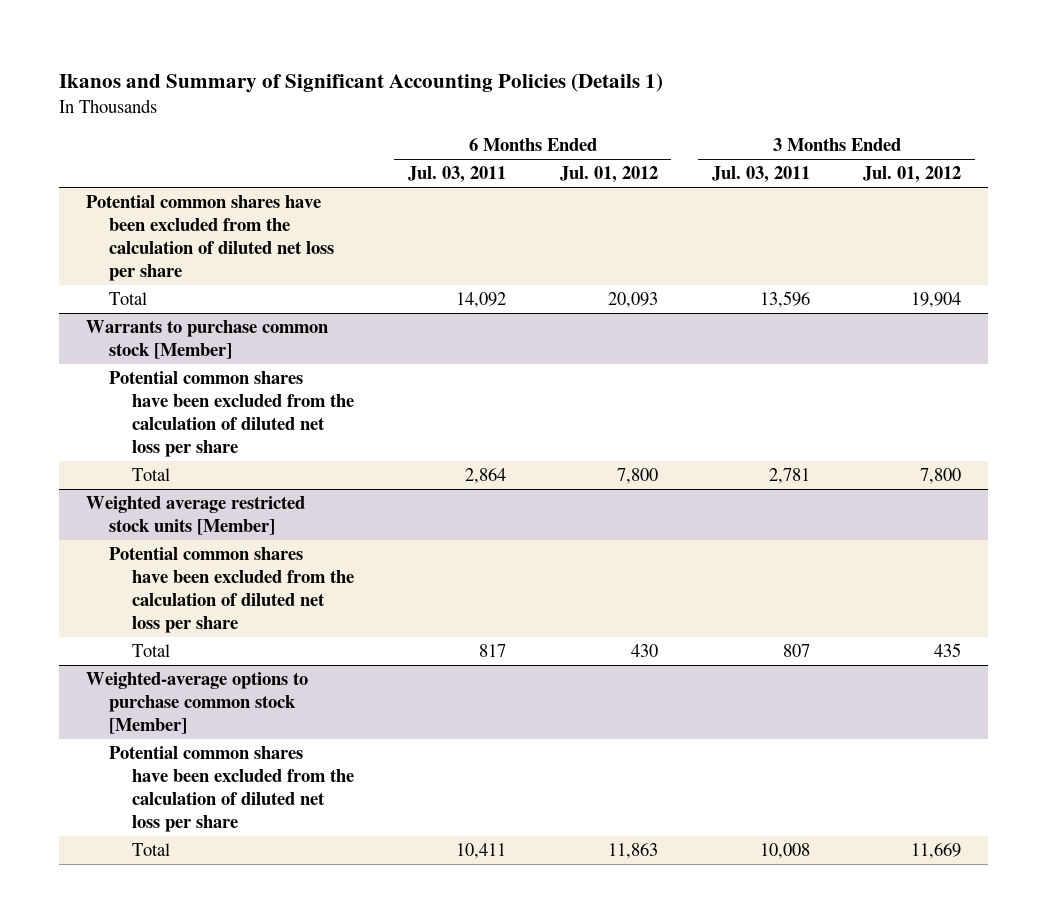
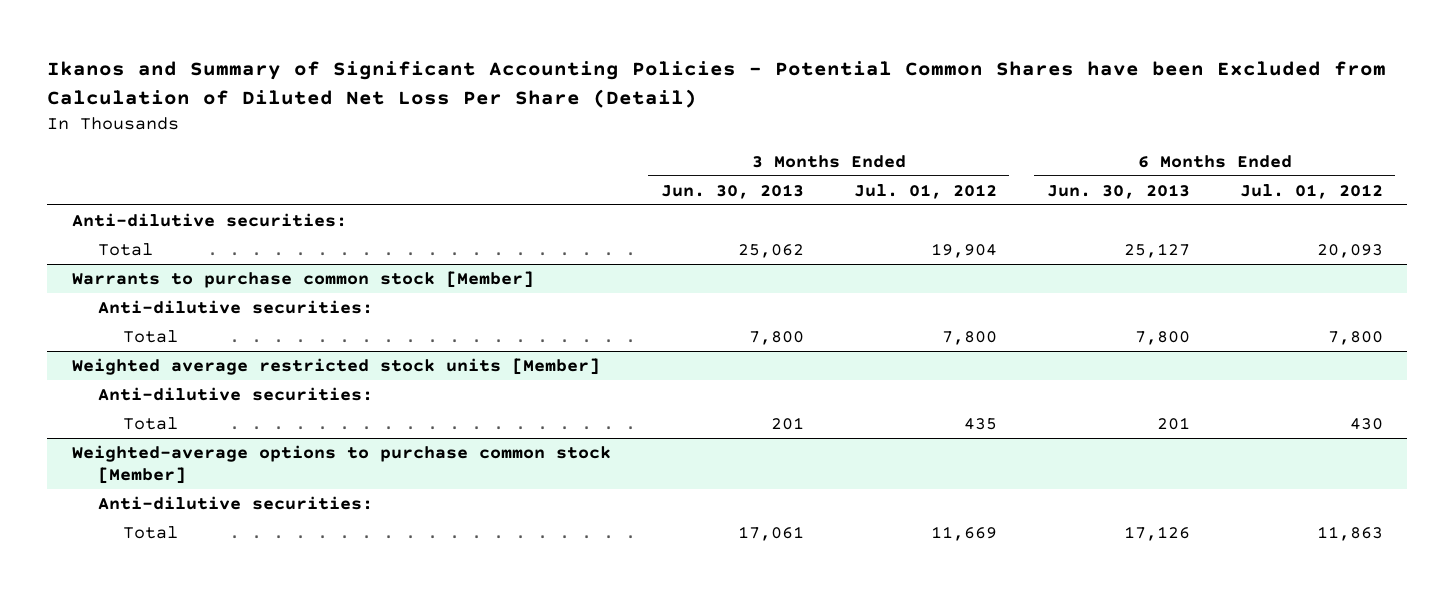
[59,72,664,93] Ikanos and Summary of Significant Accounting Policies (Details 1) -> [46,61,1386,108] Ikanos and Summary of Significant Accounting Policies - Potential Common Shares have been Excluded from Calculation of Diluted Net Loss Per Share (Detail)
[407,166,506,184] Jul. 03, 2011 -> none
[711,166,810,184] Jul. 03, 2011 -> none
none -> [660,183,804,199] Jun. 30, 2013
none -> [1046,183,1190,199] Jun. 30, 2013
[86,195,335,282] Potential common shares have been excluded from the calculation of diluted net loss per share -> [71,212,347,227] Anti-dilutive securities:
[109,371,354,458] Potential common shares have been excluded from the calculation of diluted net loss per share -> [97,299,373,314] Anti-dilutive securities:
[109,547,354,634] Potential common shares have been excluded from the calculation of diluted net loss per share -> [97,386,373,401] Anti-dilutive securities:
[109,746,354,833] Potential common shares have been excluded from the calculation of diluted net loss per share -> [97,495,373,510] Anti-dilutive securities:

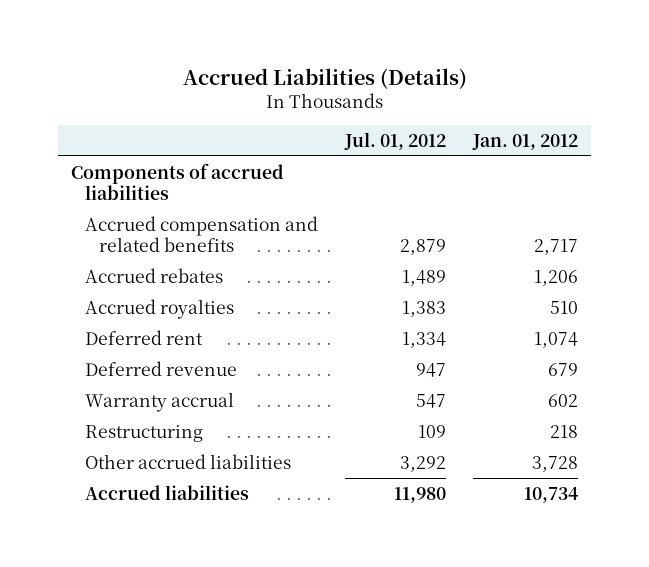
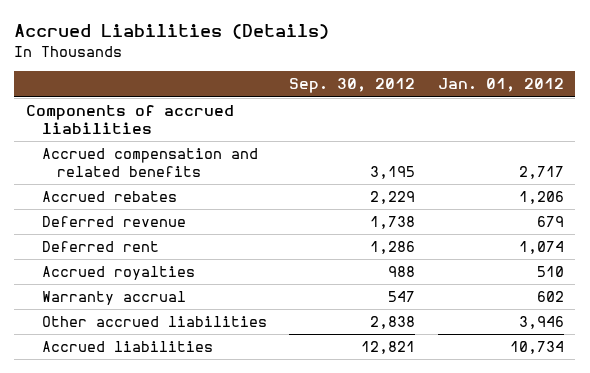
[344,131,447,150] Jul. 01, 2012 -> none
none -> [289,78,416,94] Sep. 30, 2012
[85,329,204,345] Deferred rent -> [41,241,159,253] Deferred rent
[85,298,235,319] Accrued royalties -> [41,266,195,281] Accrued royalties
[85,424,204,442] Restructuring -> none
[531,455,578,472] 3,728 -> [519,316,565,330] 3,946

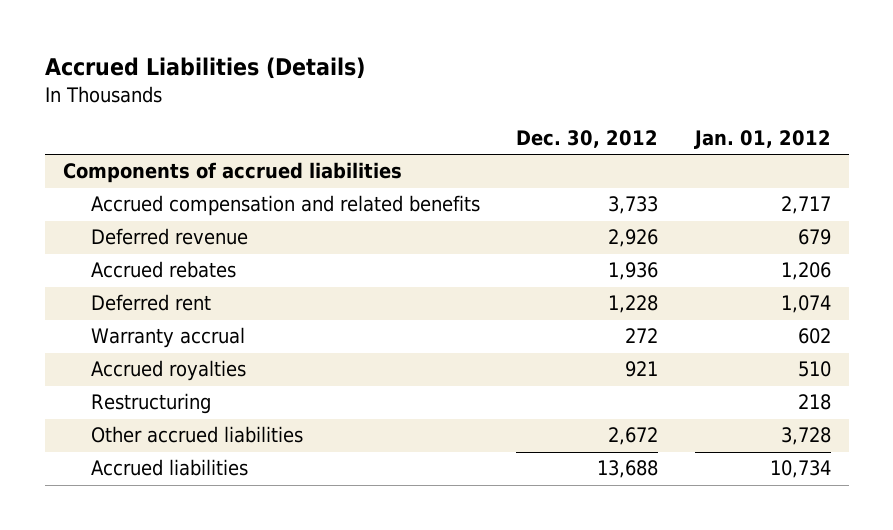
[289,78,416,94] Sep. 30, 2012 -> none
none -> [516,130,659,149] Dec. 30, 2012
[41,191,177,203] Accrued rebates -> [91,261,237,279] Accrued rebates
[41,266,195,281] Accrued royalties -> [91,360,247,382] Accrued royalties
none -> [91,393,212,415] Restructuring
[519,316,565,330] 3,946 -> [780,427,831,446] 3,728

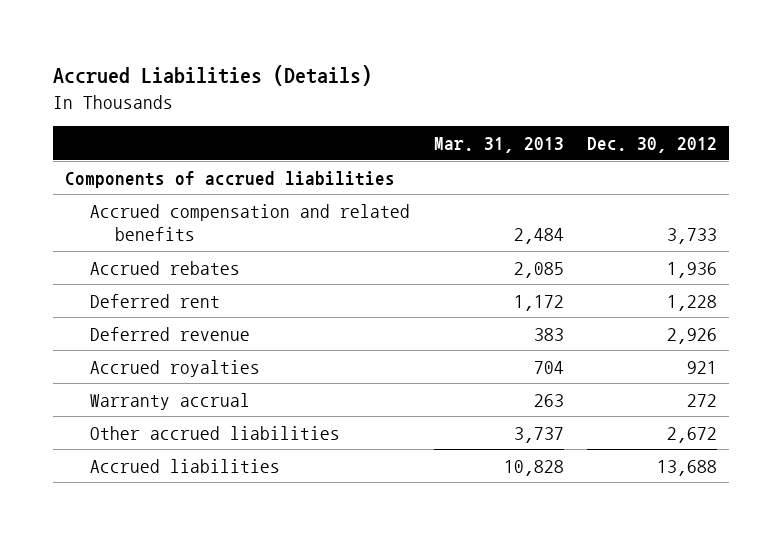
[693,130,831,150] Jan. 01, 2012 -> none
none -> [433,136,564,153] Mar. 31, 2013
[91,228,249,246] Deferred revenue -> [90,326,251,341] Deferred revenue
[91,393,212,415] Restructuring -> none
[91,327,246,349] Warranty accrual -> [90,392,251,410] Warranty accrual

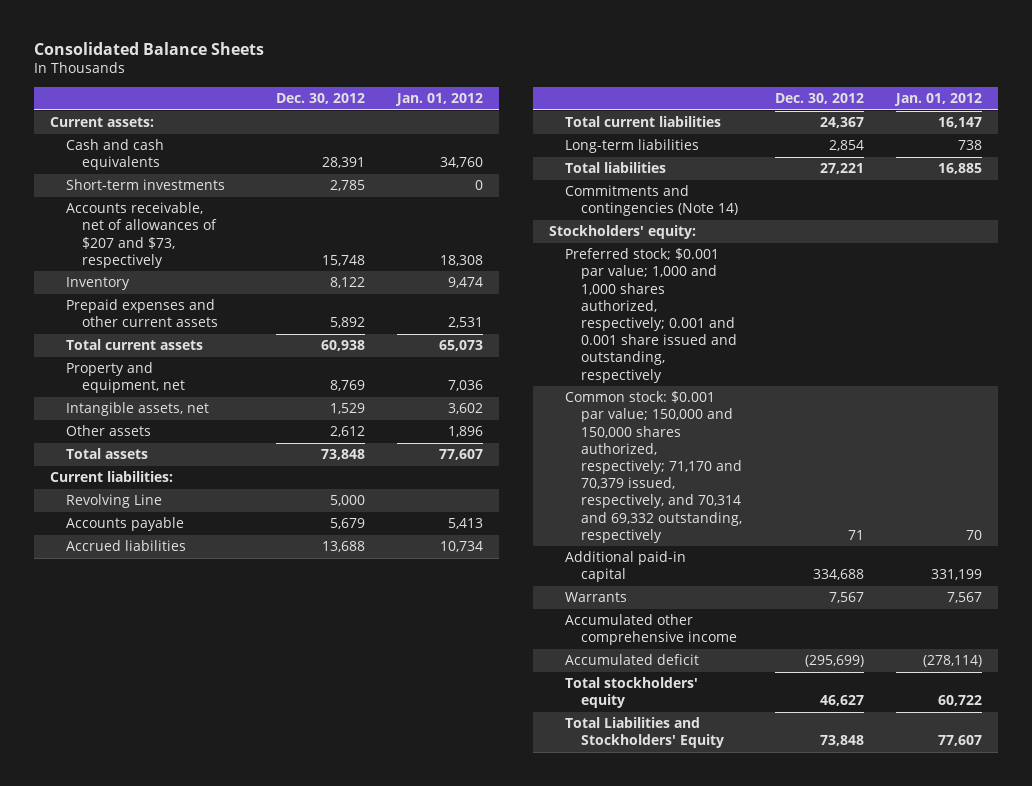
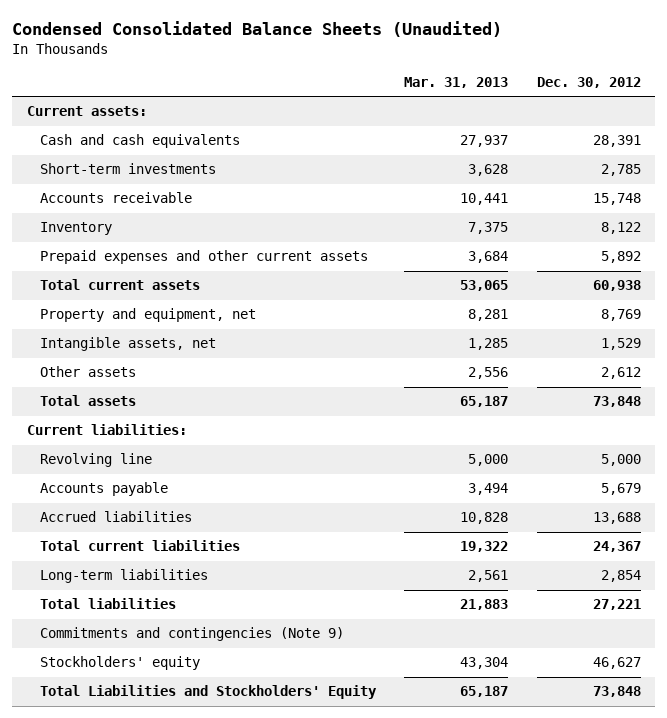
[34,42,265,56] Consolidated Balance Sheets -> [12,20,503,37] Condensed Consolidated Balance Sheets (Unaudited)
[395,93,484,107] Jan. 01, 2012 -> none
none -> [404,77,509,89] Mar. 31, 2013
[66,202,218,268] Accounts receivable, net of allowances of $207 and $73, respectively -> [40,192,193,204] Accounts receivable
[66,494,163,509] Revolving Line -> [40,453,153,468] Revolving line
[549,225,697,240] Stockholders' equity: -> none
[565,248,738,383] Preferred stock; $0.001 par value; 1,000 and 1,000 shares authorized, respectively; 0.001 and 0.001 share issued and outstanding, respectively -> none
[565,391,743,543] Common stock: $0.001 par value; 150,000 and 150,000 shares authorized, respectively; 71,170 and 70,379 issued, respectively, and 70,314 and 69,332 outstanding, respectively -> none
[565,551,687,583] Additional paid-in capital -> none
[565,592,628,603] Warrants -> none
[565,614,738,646] Accumulated other comprehensive income -> none
[565,654,700,666] Accumulated deficit -> none
[565,185,739,217] Commitments and contingencies (Note 14) -> [40,627,345,642] Commitments and contingencies (Note 9)
[565,677,699,709] Total stockholders' equity -> [40,656,201,671] Stockholders' equity

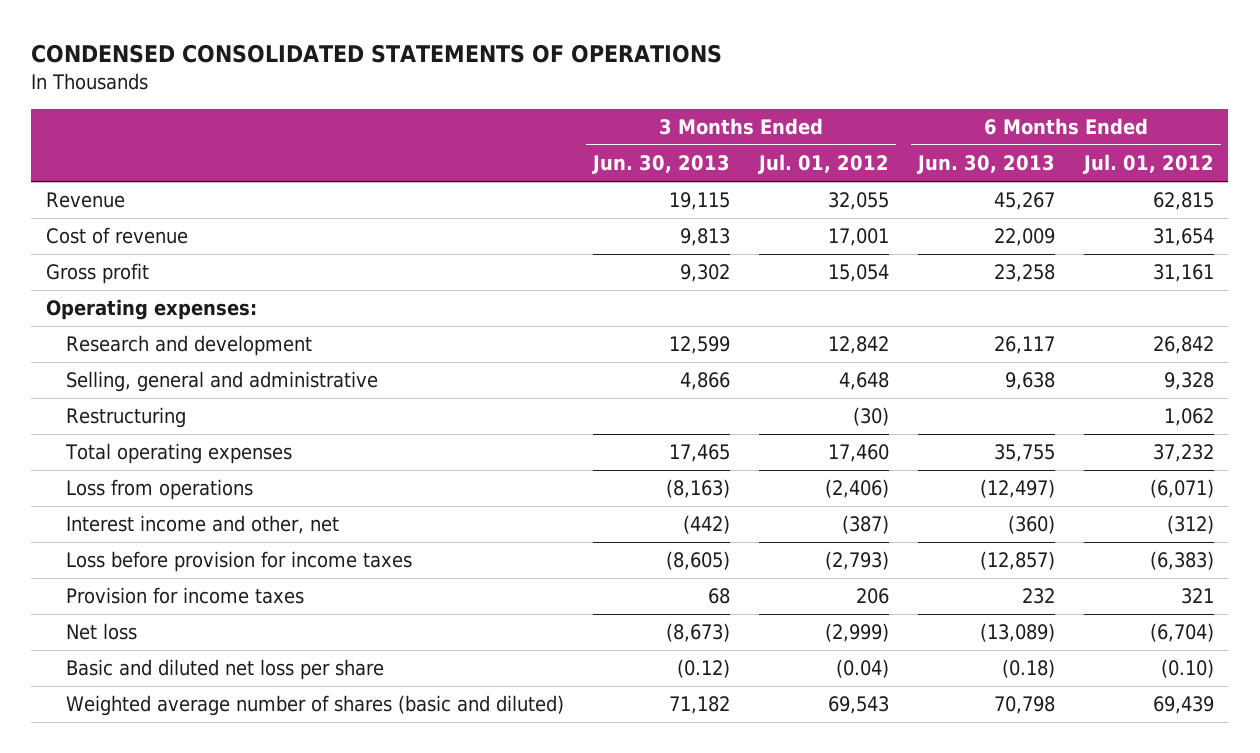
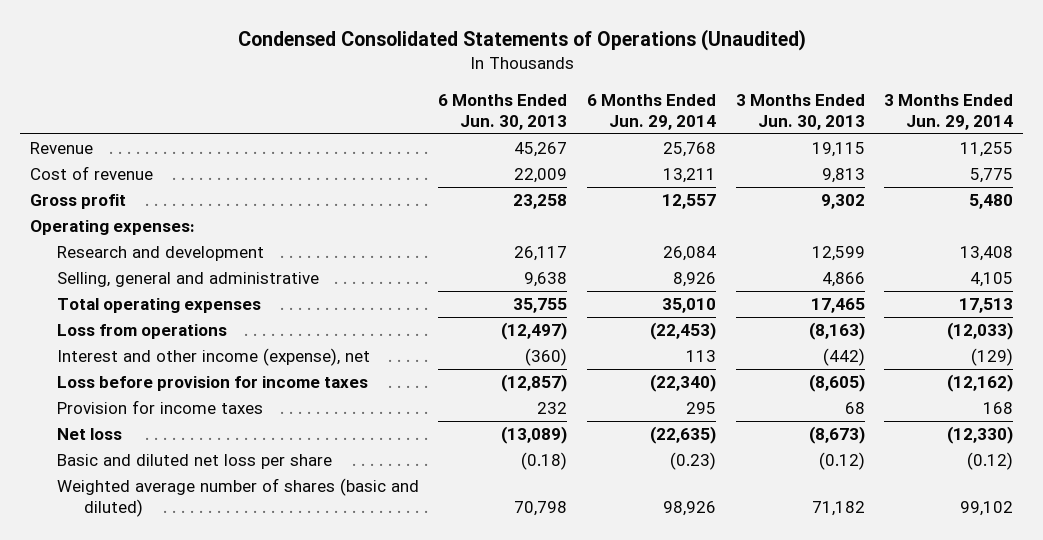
[31,44,723,64] CONDENSED CONSOLIDATED STATEMENTS OF OPERATIONS -> [237,29,806,52] Condensed Consolidated Statements of Operations (Unaudited)
[757,154,889,175] Jul. 01, 2012 -> none
[1082,154,1214,175] Jul. 01, 2012 -> none
none -> [587,93,717,130] 6 Months Ended Jun. 29, 2014
none -> [884,93,1014,130] 3 Months Ended Jun. 29, 2014
[66,407,187,429] Restructuring -> none
[66,515,340,535] Interest income and other, net -> [56,348,370,367] Interest and other income (expense), net

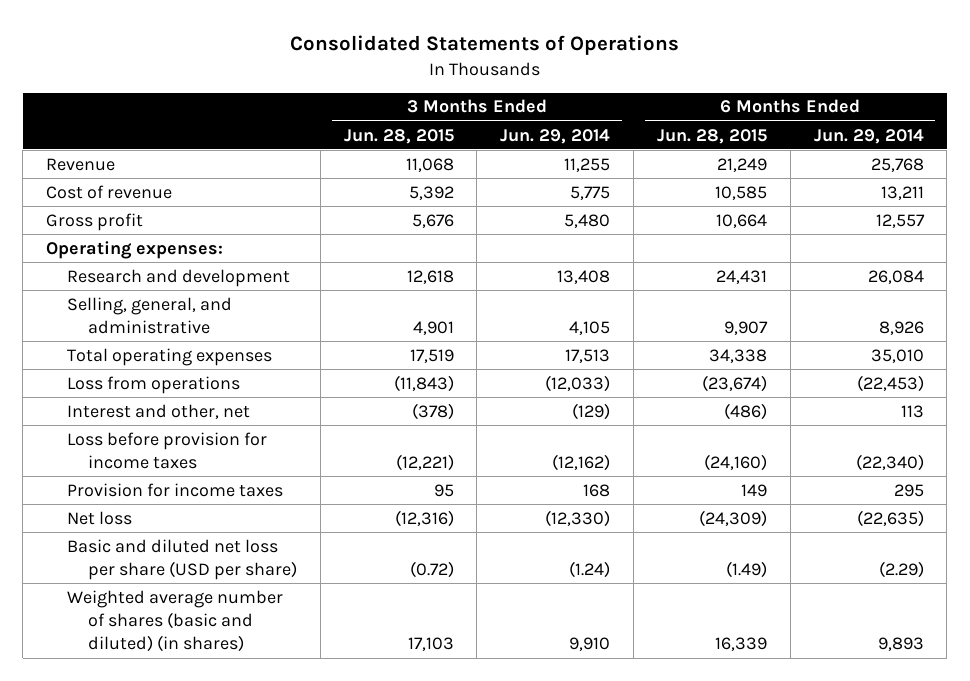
[237,29,806,52] Condensed Consolidated Statements of Operations (Unaudited) -> [289,35,679,56] Consolidated Statements of Operations
[438,93,568,130] 6 Months Ended Jun. 30, 2013 -> none
[735,93,865,130] 3 Months Ended Jun. 30, 2013 -> none
none -> [343,128,454,144] Jun. 28, 2015
none -> [656,128,767,144] Jun. 28, 2015
[56,272,319,288] Selling, general and administrative -> [66,296,232,335] Selling, general, and administrative
[56,348,370,367] Interest and other income (expense), net -> [66,403,250,419] Interest and other, net
[56,454,332,470] Basic and diluted net loss per share -> [66,538,297,581] Basic and diluted net loss per share (USD per share)
[670,452,717,471] (0.23) -> [878,561,924,579] (2.29)
[967,452,1014,471] (0.12) -> [569,561,611,579] (1.24)
[56,478,419,518] Weighted average number of shares (basic and diluted) -> [66,589,283,653] Weighted average number of shares (basic and diluted) (in shares)
[663,501,717,517] 98,926 -> [877,637,924,652] 9,893
[960,501,1014,517] 99,102 -> [569,637,611,652] 9,910

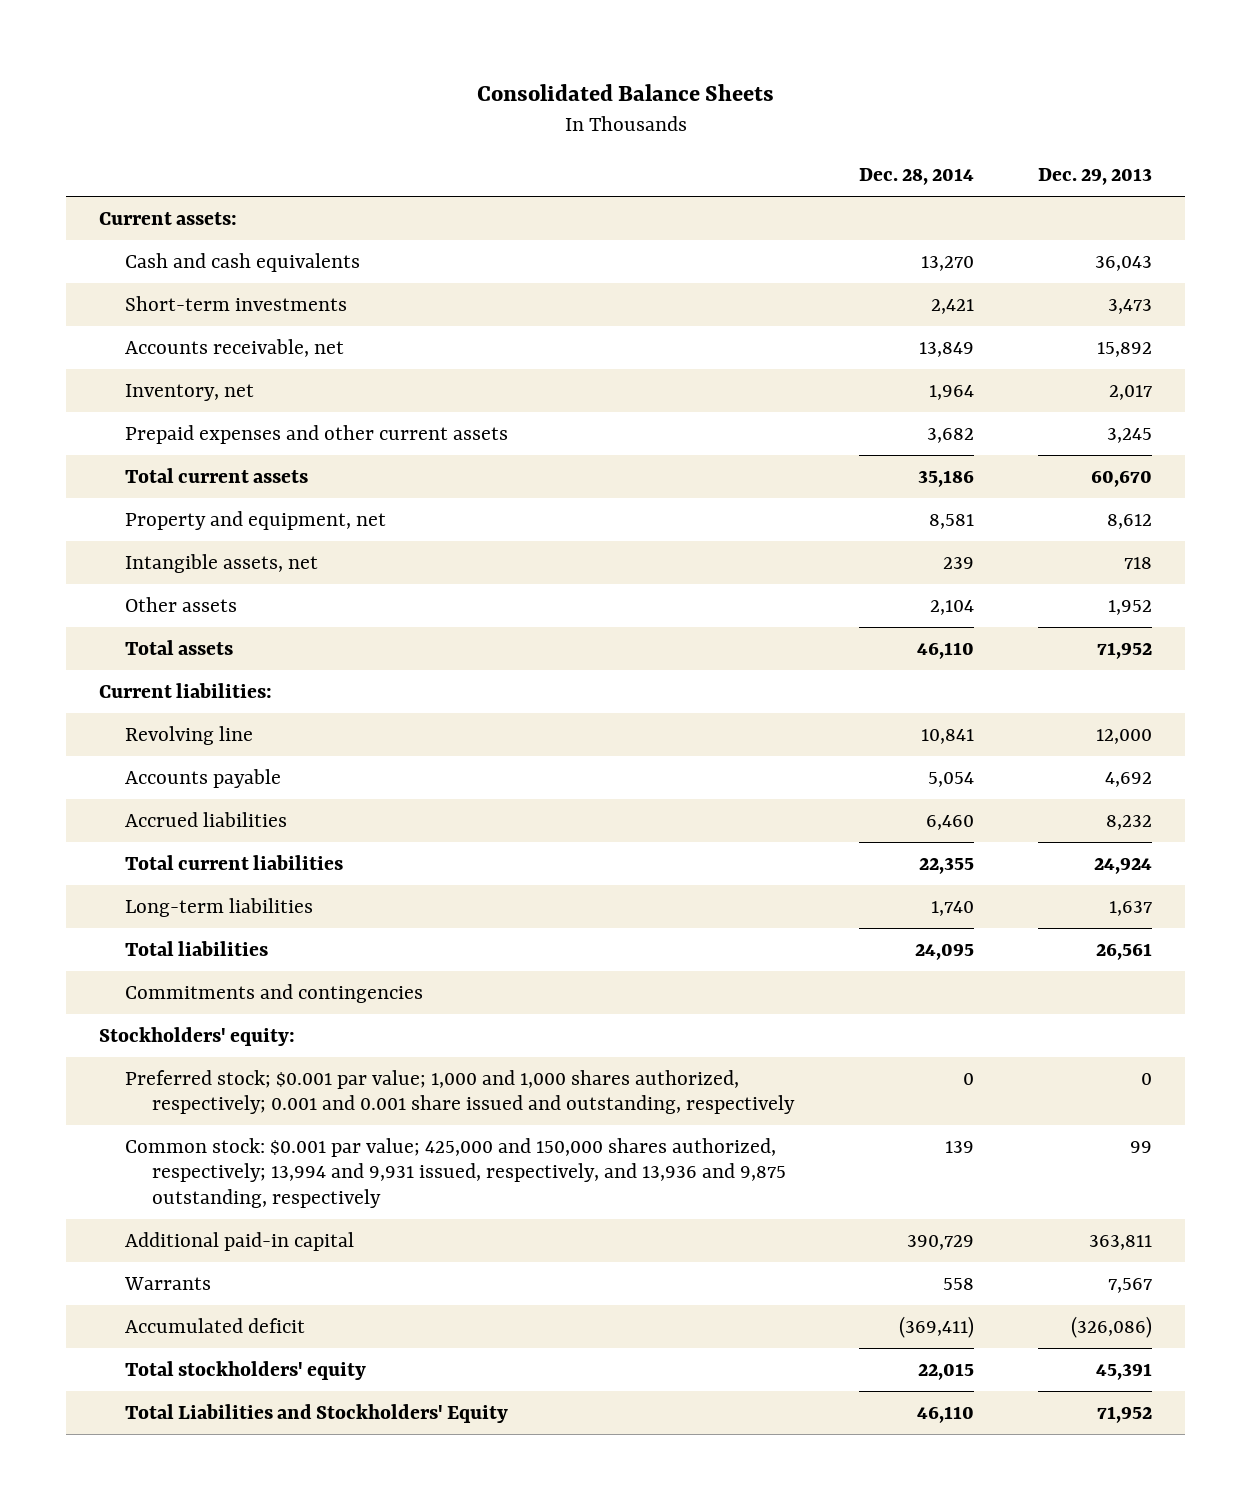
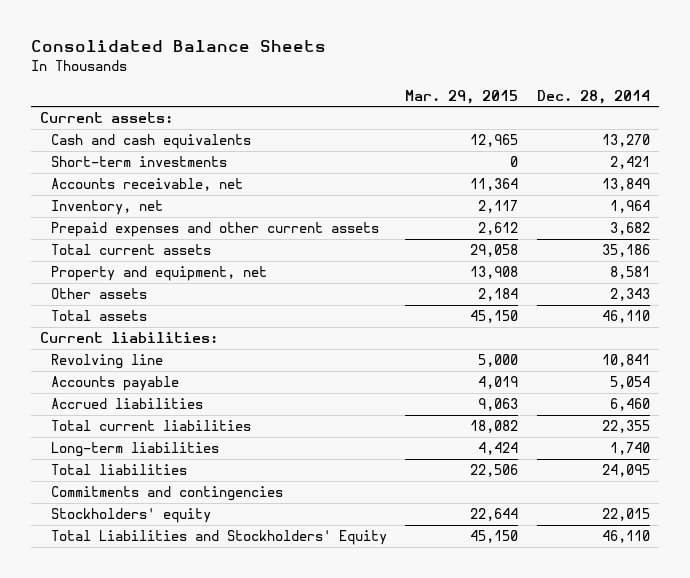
[1038,168,1153,186] Dec. 29, 2013 -> none
none -> [405,89,519,104] Mar. 29, 2015
[125,553,319,573] Intangible assets, net -> none
[929,599,974,615] 2,104 -> [609,288,650,302] 2,343
[98,1026,295,1046] Stockholders' equity: -> none
[125,1069,796,1115] Preferred stock; $0.001 par value; 1,000 and 1,000 shares authorized, respectively; 0.001 and 0.001 share issued and outstanding, respectively -> none
[125,1137,787,1209] Common stock: $0.001 par value; 425,000 and 150,000 shares authorized, respectively; 13,994 and 9,931 issued, respectively, and 13,936 and 9,875 outstanding, respectively -> none
[125,1231,355,1251] Additional paid-in capital -> none
[124,1276,212,1290] Warrants -> none
[125,1317,306,1333] Accumulated deficit -> none
[125,1360,367,1380] Total stockholders' equity -> [51,508,212,524] Stockholders' equity

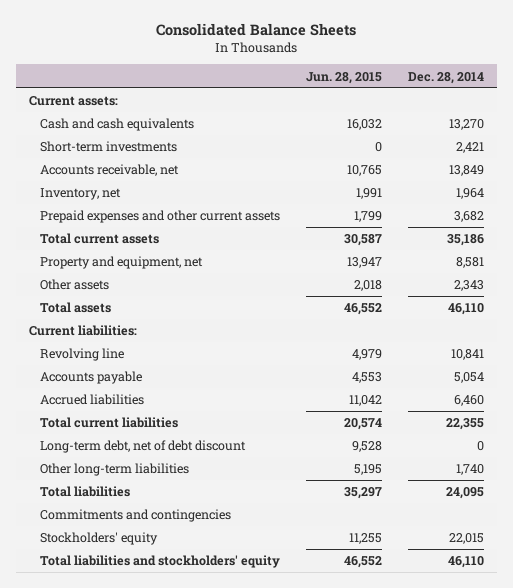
[405,89,519,104] Mar. 29, 2015 -> none
none -> [305,71,382,84] Jun. 28, 2015
none -> [40,440,247,454] Long-term debt, net of debt discount
[51,442,220,458] Long-term liabilities -> [40,463,190,477] Other long-term liabilities
[51,530,388,546] Total Liabilities and Stockholders' Equity -> [40,555,281,569] Total liabilities and stockholders' equity

